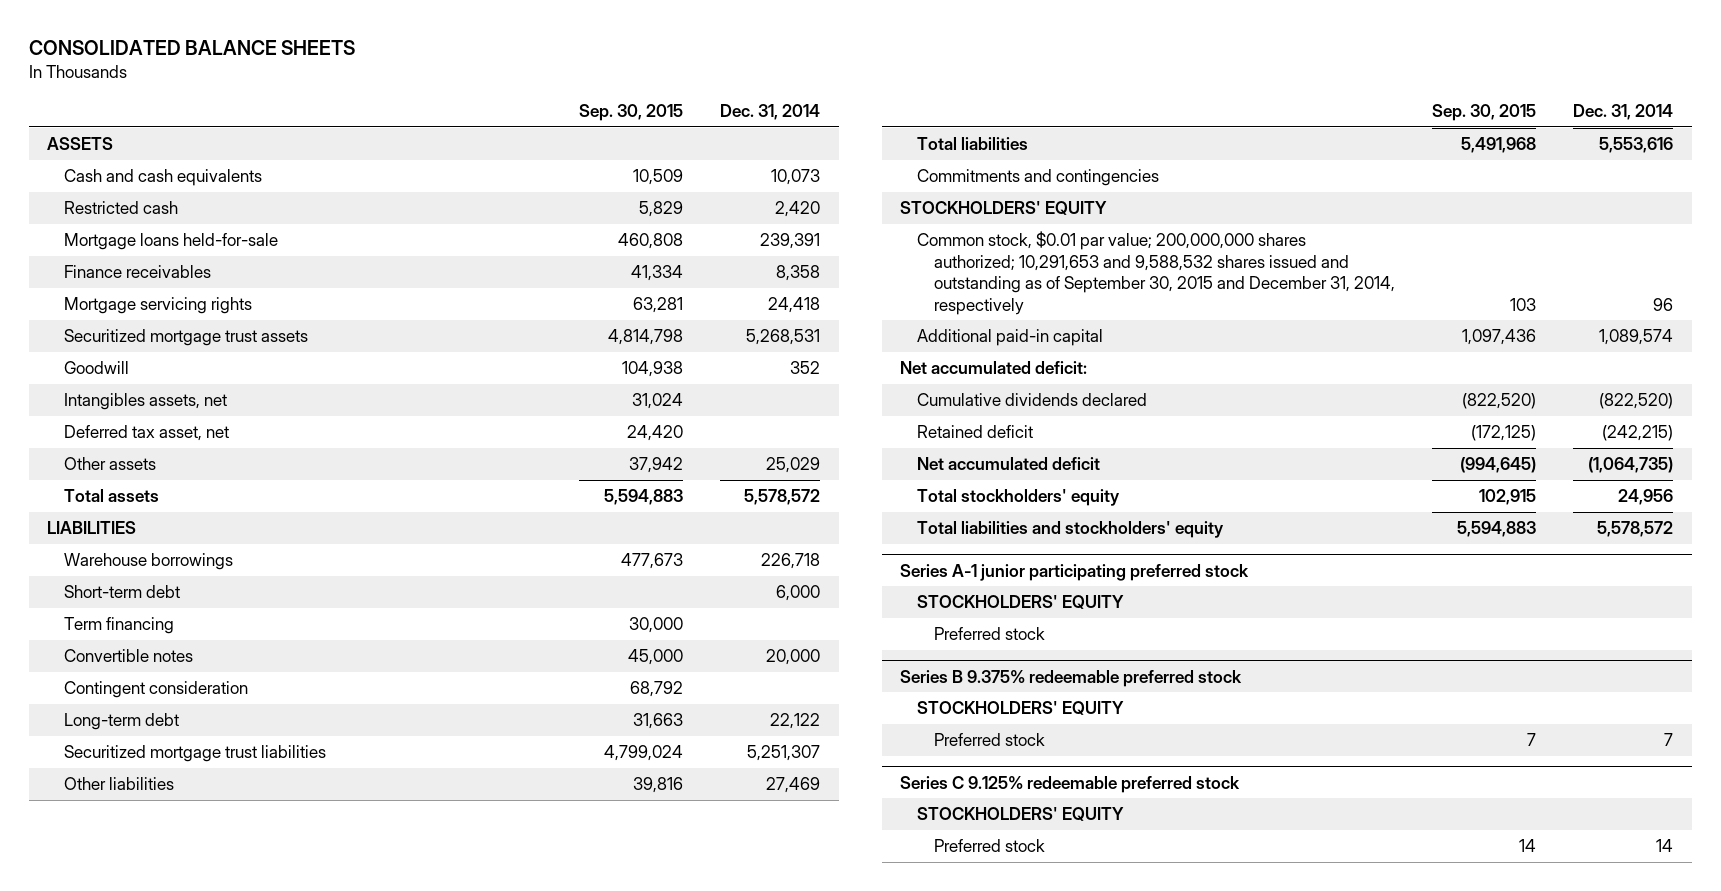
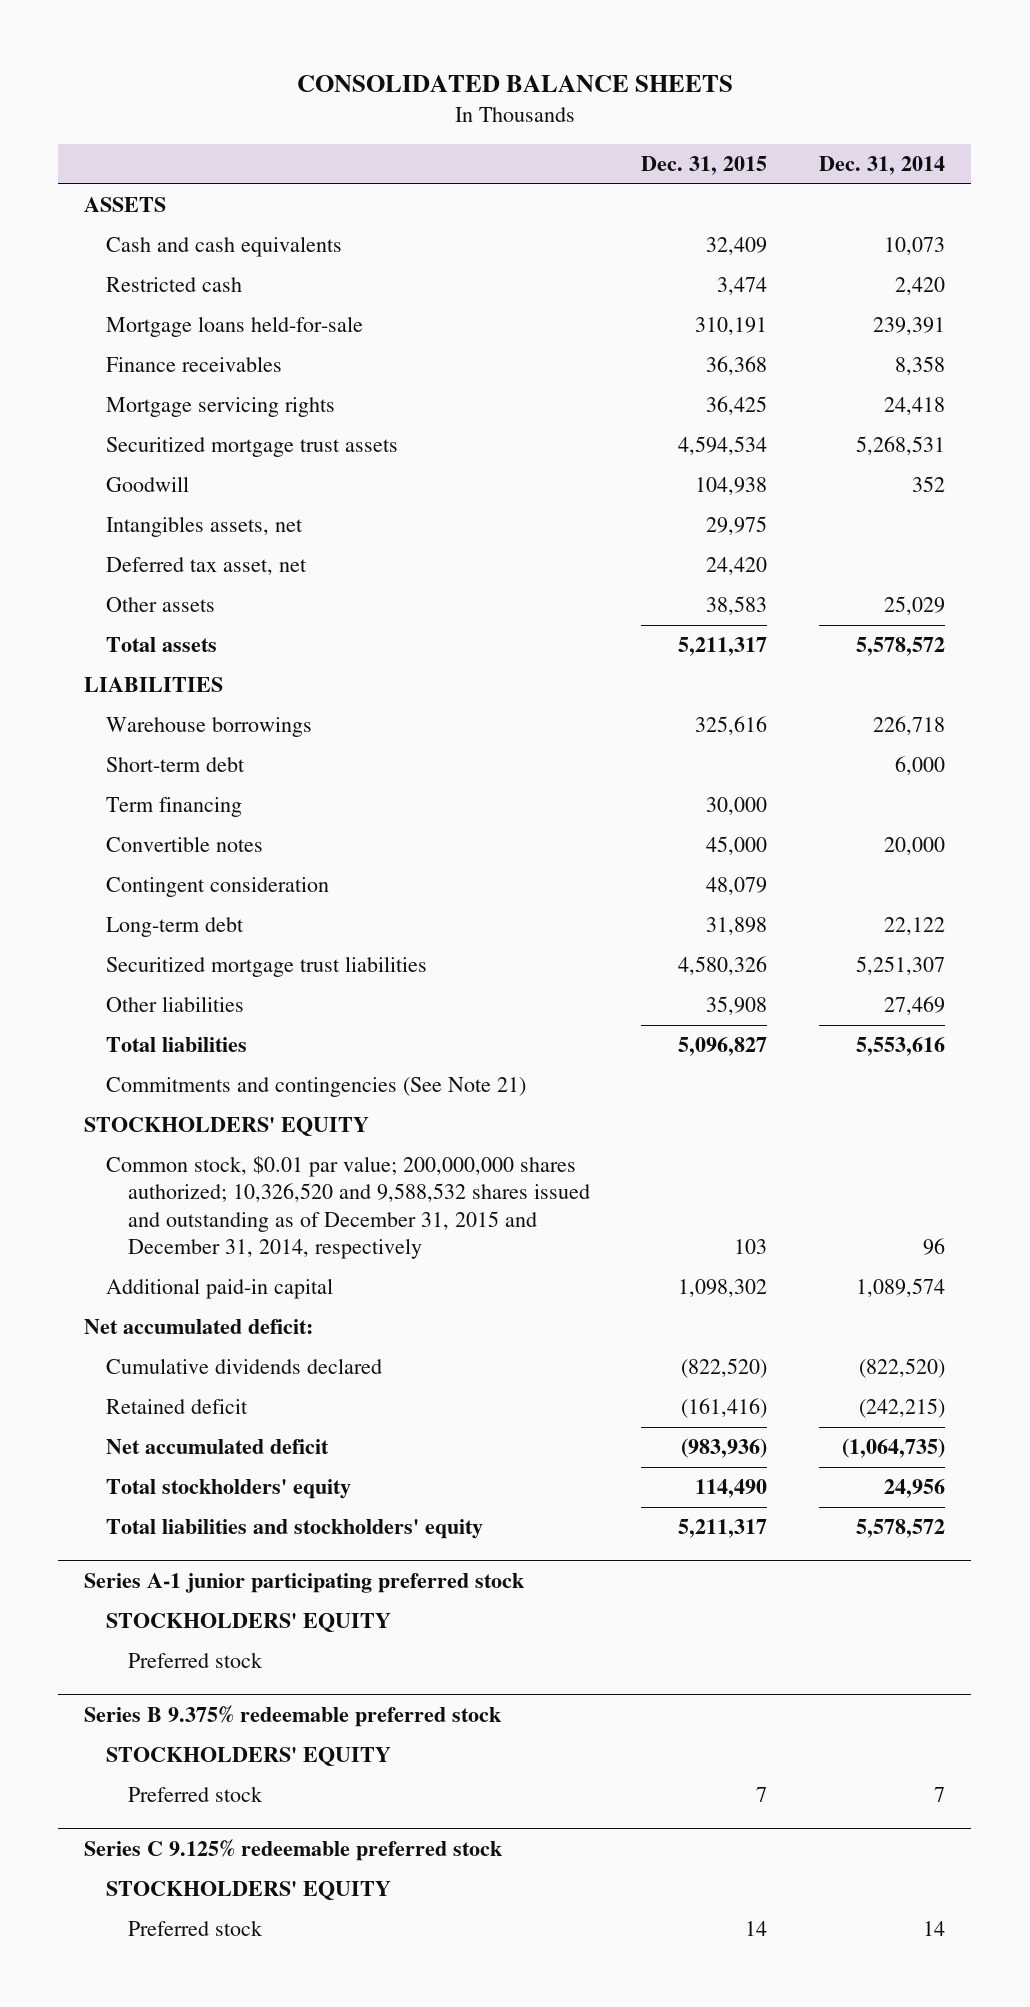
[579,104,684,122] Sep. 30, 2015 -> none
none -> [641,156,768,176] Dec. 31, 2015
[917,169,1160,187] Commitments and contingencies -> [105,1077,526,1098] Commitments and contingencies (See Note 21)
[917,231,1395,315] Common stock, $0.01 par value; 200,000,000 shares authorized; 10,291,653 and 9,588,532 shares issued and outstanding as of September 30, 2015 and December 31, 2014, respectively -> [105,1156,590,1259] Common stock, $0.01 par value; 200,000,000 shares authorized; 10,326,520 and 9,588,532 shares issued and outstanding as of December 31, 2015 and December 31, 2014, respectively

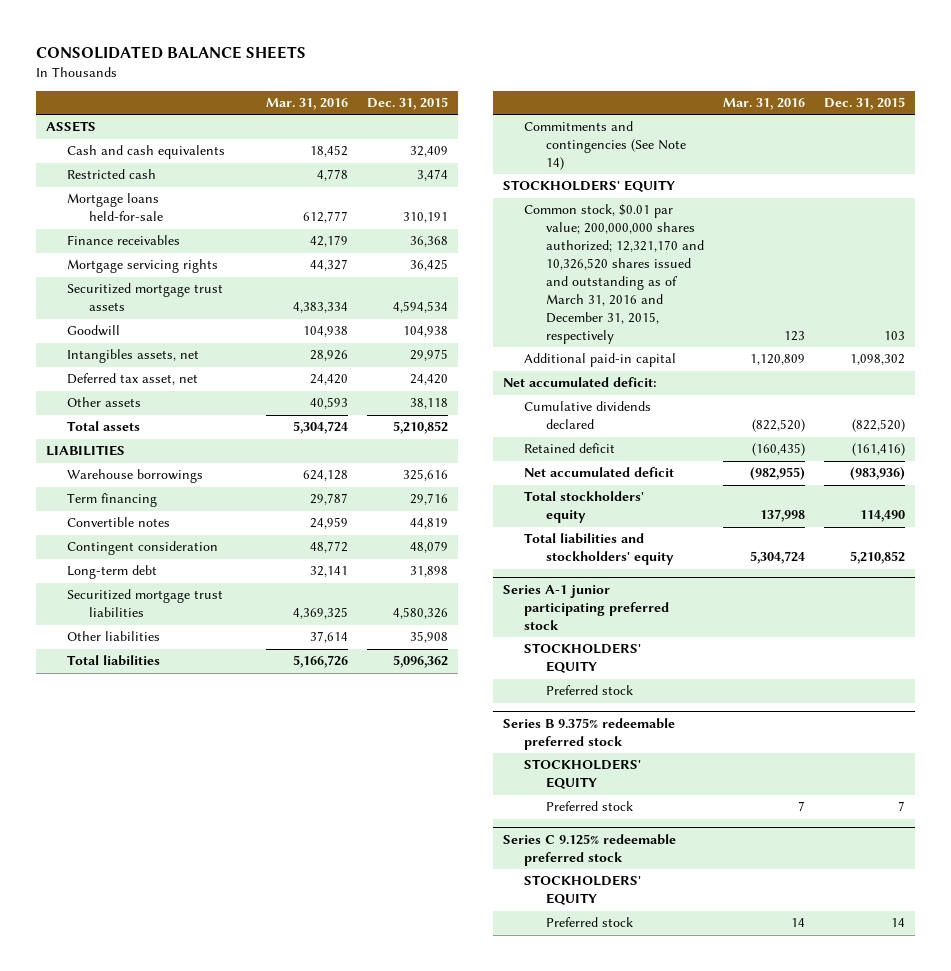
[819,156,946,176] Dec. 31, 2014 -> none
none -> [266,98,349,111] Mar. 31, 2016
[706,596,768,616] 38,583 -> [410,398,449,410] 38,118
[678,637,768,657] 5,211,317 -> [393,421,449,435] 5,210,852
[105,757,245,773] Short-term debt -> none
[706,797,768,816] 30,000 -> [410,493,449,506] 29,716
[706,836,768,856] 45,000 -> [410,518,449,530] 44,819
[678,1037,768,1057] 5,096,827 -> [393,655,449,669] 5,096,362
[105,1077,526,1098] Commitments and contingencies (See Note 21) -> [524,121,687,171] Commitments and contingencies (See Note 14)
[105,1156,590,1259] Common stock, $0.01 par value; 200,000,000 shares authorized; 10,326,520 and 9,588,532 shares issued and outstanding as of December 31, 2015 and December 31, 2014, respectively -> [524,204,705,344] Common stock, $0.01 par value; 200,000,000 shares authorized; 12,321,170 and 10,326,520 shares issued and outstanding as of March 31, 2016 and December 31, 2015, respectively
[678,1519,768,1539] 5,211,317 -> [850,551,906,565] 5,210,852

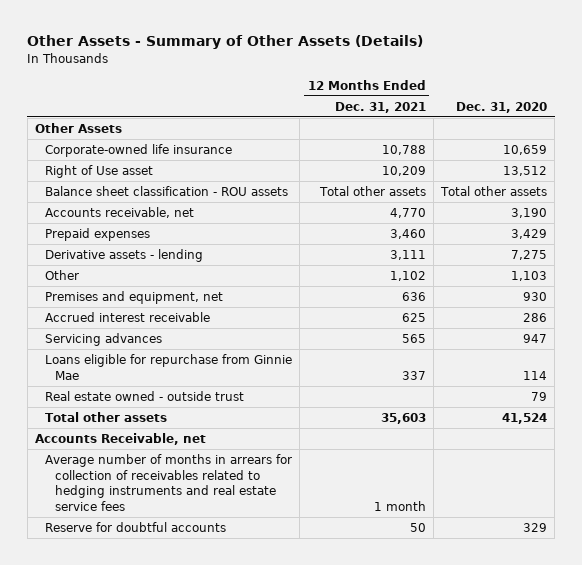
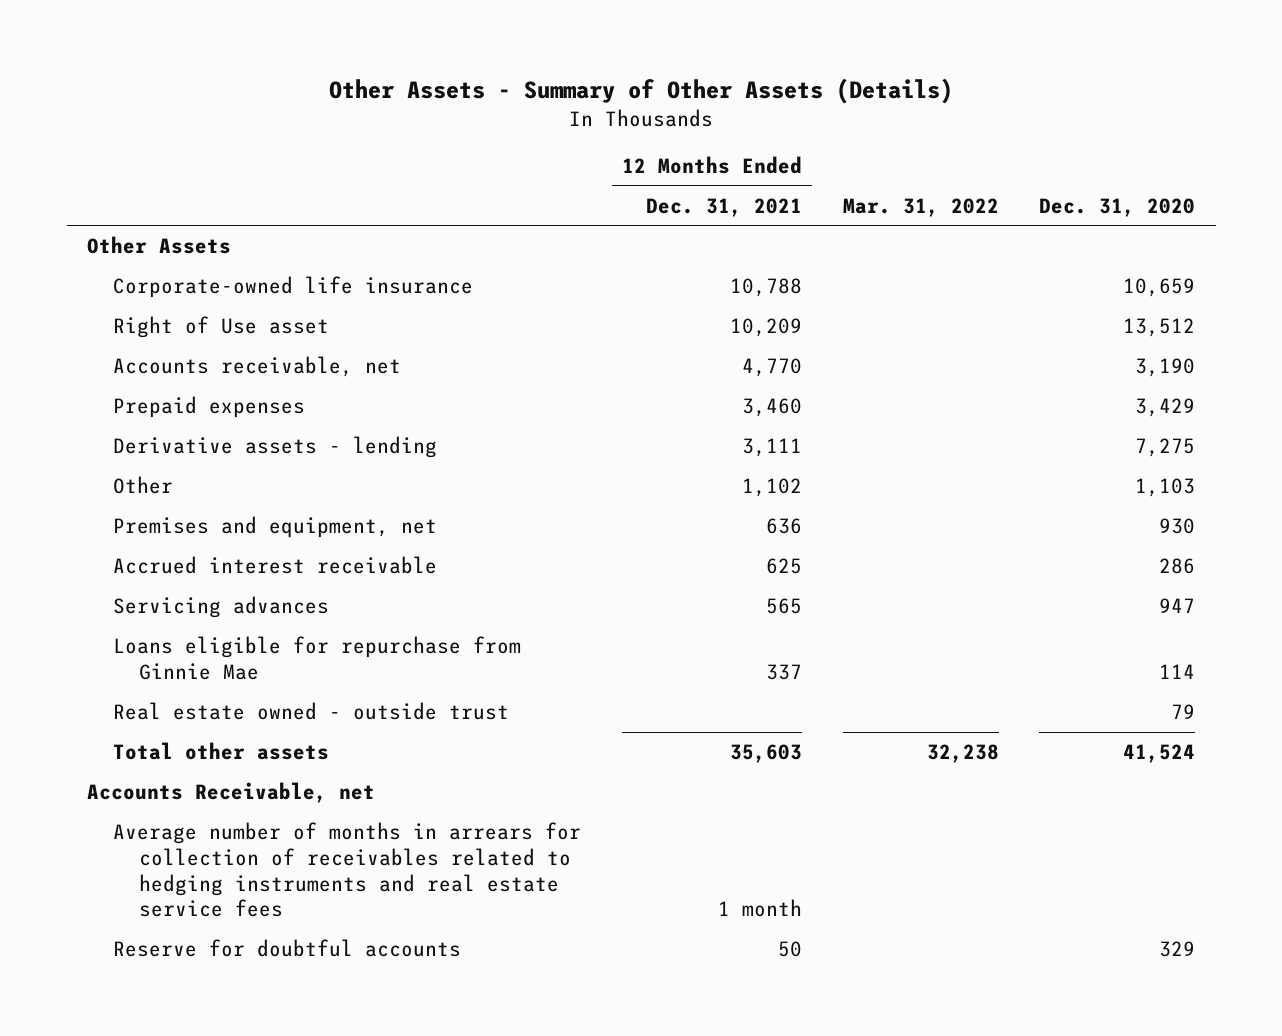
none -> [842,197,999,217] Mar. 31, 2022
[45,185,289,196] Balance sheet classification - ROU assets -> none

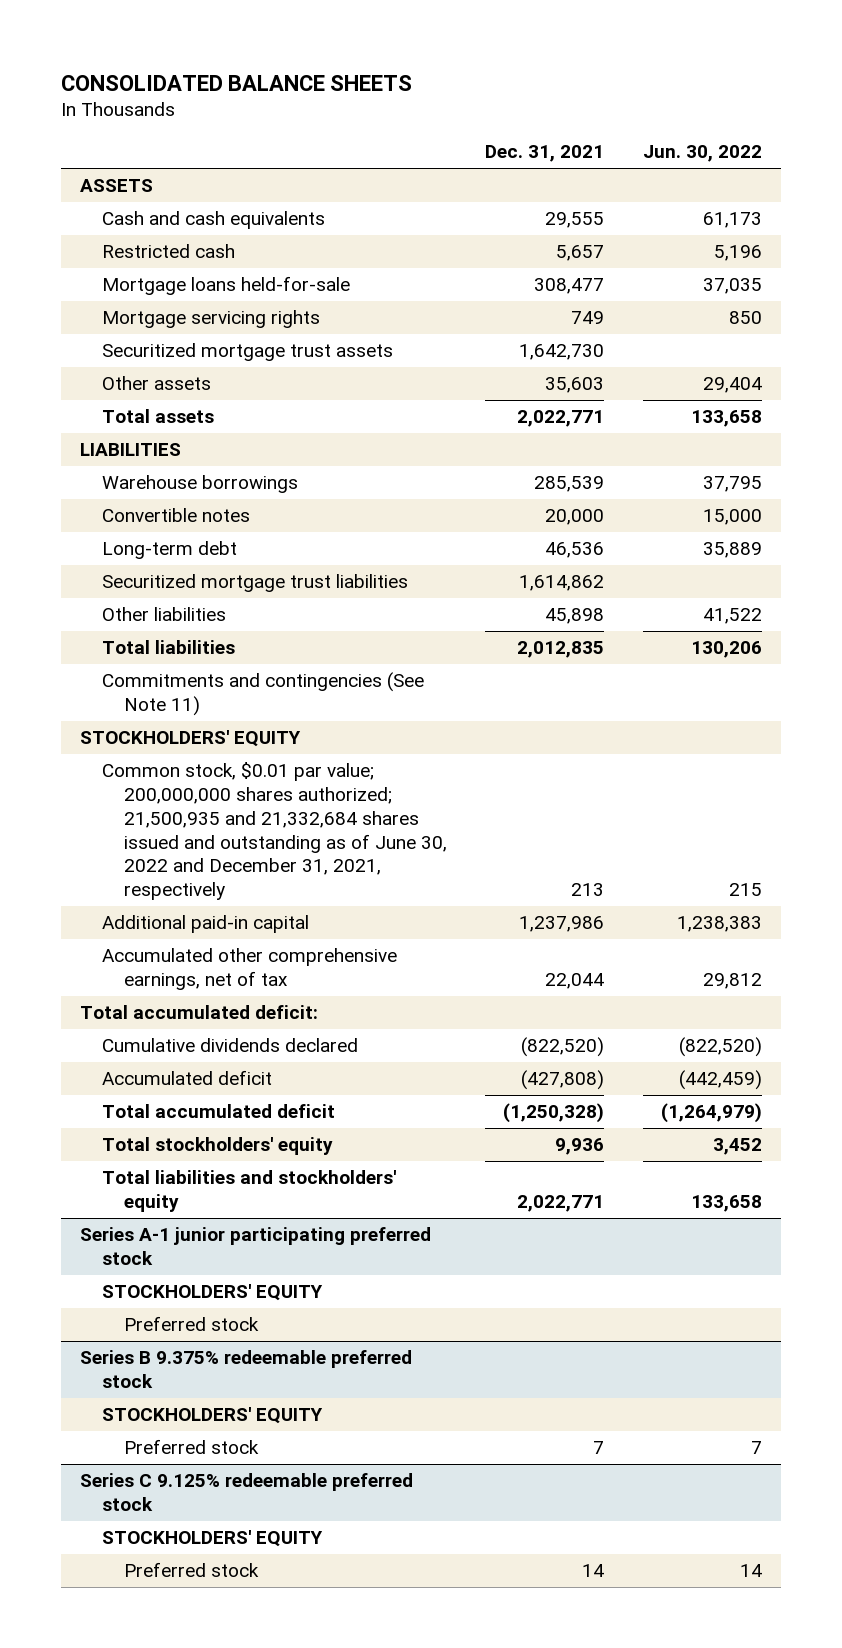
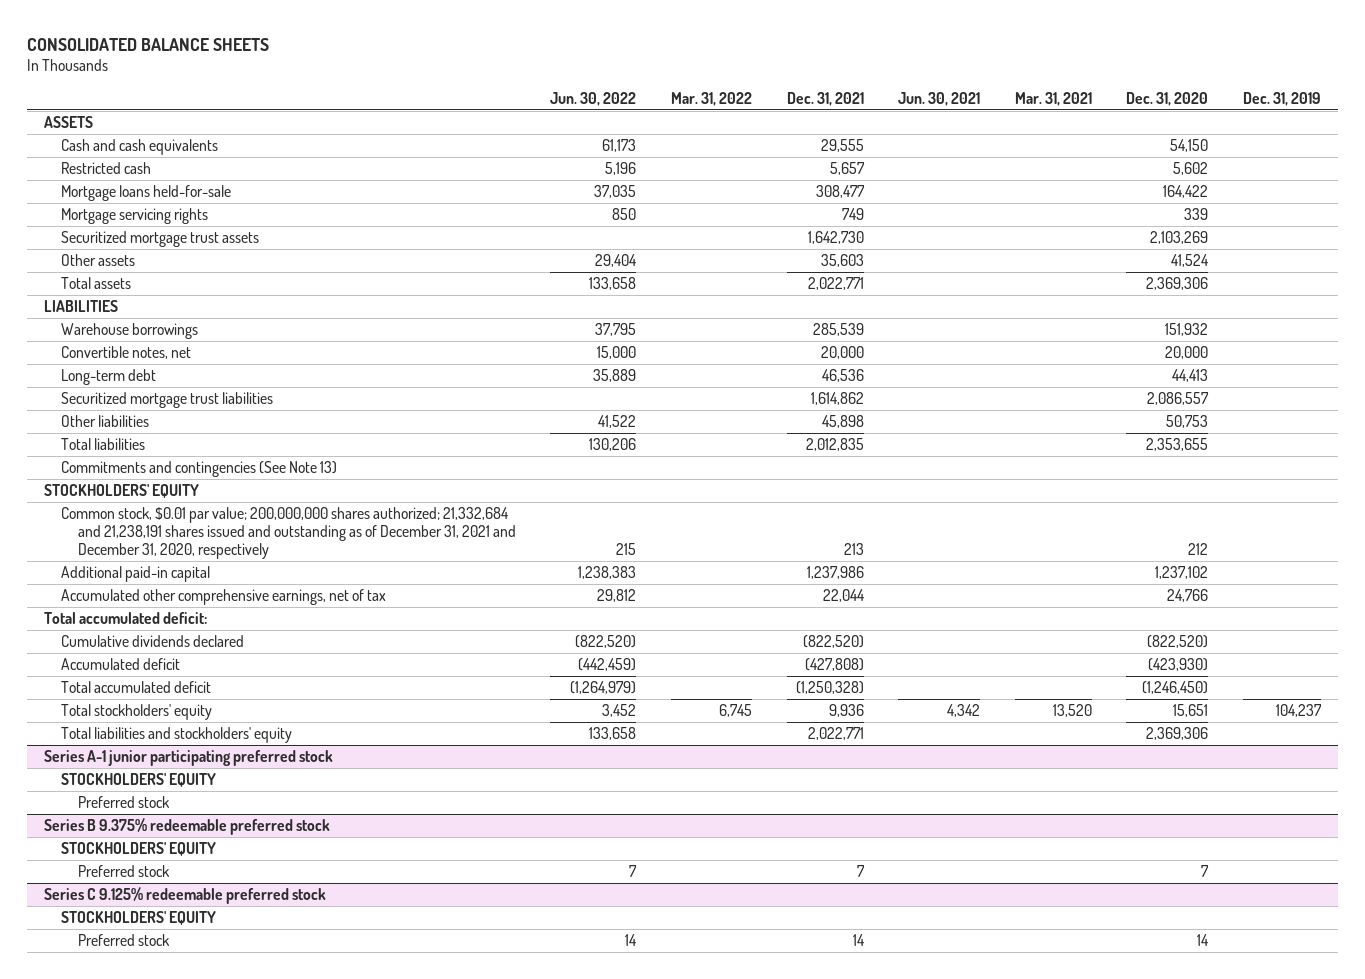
none -> [670,91,752,106] Mar. 31, 2022
none -> [898,91,981,106] Jun. 30, 2021
none -> [1014,91,1092,106] Mar. 31, 2021
none -> [1126,91,1209,106] Dec. 31, 2020
none -> [1242,91,1321,106] Dec. 31, 2019
[102,508,251,523] Convertible notes -> [61,346,192,360] Convertible notes, net
[102,672,425,716] Commitments and contingencies (See Note 11) -> [61,461,338,478] Commitments and contingencies (See Note 13)
[102,762,447,901] Common stock, $0.01 par value; 200,000,000 shares authorized; 21,500,935 and 21,332,684 shares issued and outstanding as of June 30, 2022 and December 31, 2021, respectively -> [61,507,516,559] Common stock, $0.01 par value; 200,000,000 shares authorized; 21,332,684 and 21,238,191 shares issued and outstanding as of December 31, 2021 and December 31, 2020, respectively

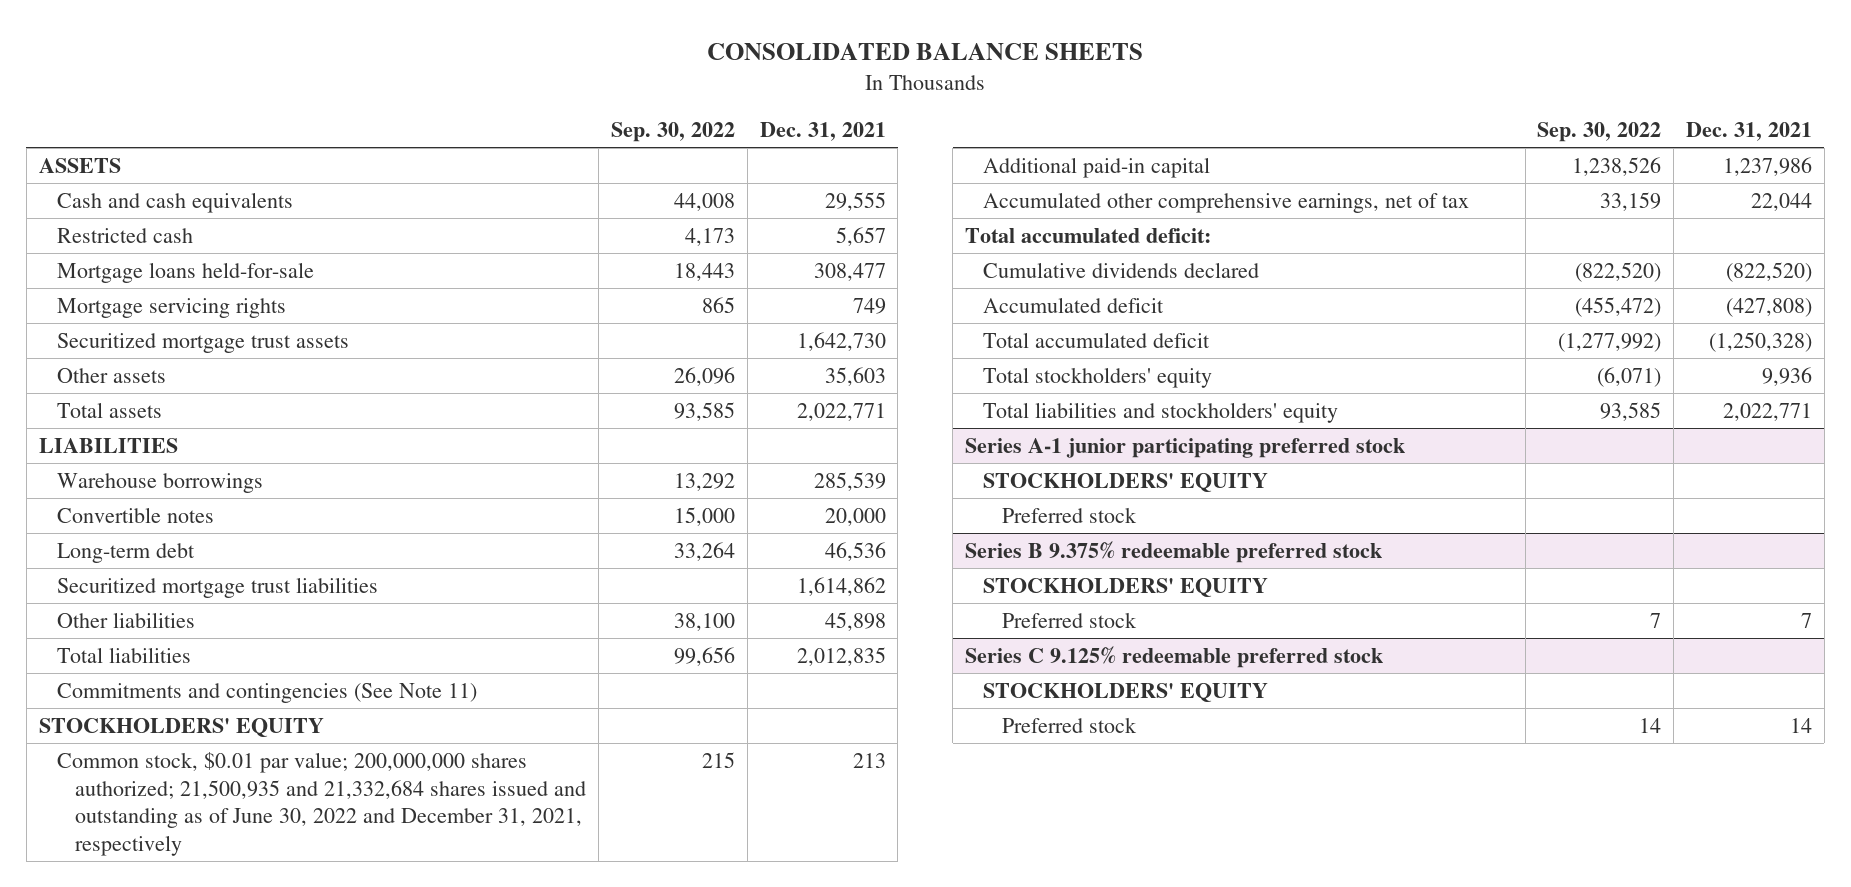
[550,91,637,106] Jun. 30, 2022 -> none
[670,91,752,106] Mar. 31, 2022 -> none
[898,91,981,106] Jun. 30, 2021 -> none
[1014,91,1092,106] Mar. 31, 2021 -> none
[1126,91,1209,106] Dec. 31, 2020 -> none
[1242,91,1321,106] Dec. 31, 2019 -> none
none -> [611,121,736,142] Sep. 30, 2022
[61,346,192,360] Convertible notes, net -> [57,506,215,523] Convertible notes
[61,461,338,478] Commitments and contingencies (See Note 13) -> [57,682,478,703] Commitments and contingencies (See Note 11)
[61,507,516,559] Common stock, $0.01 par value; 200,000,000 shares authorized; 21,332,684 and 21,238,191 shares issued and outstanding as of December 31, 2021 and December 31, 2020, respectively -> [57,751,587,856] Common stock, $0.01 par value; 200,000,000 shares authorized; 21,500,935 and 21,332,684 shares issued and outstanding as of June 30, 2022 and December 31, 2021, respectively

